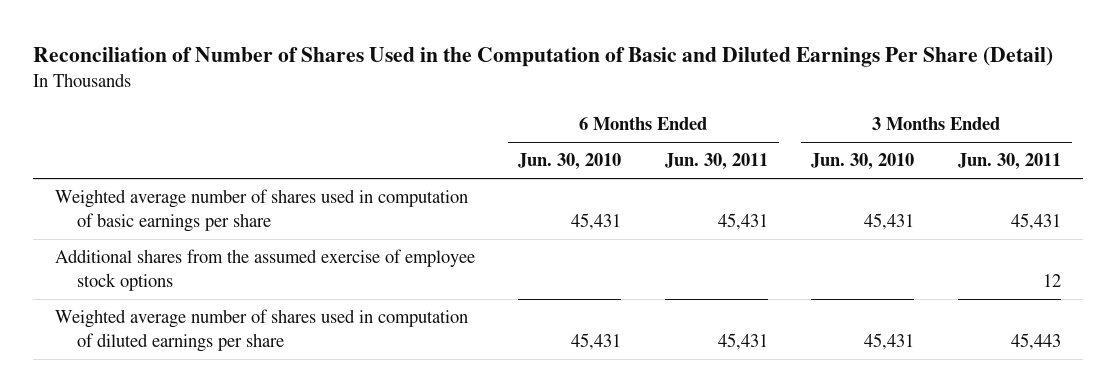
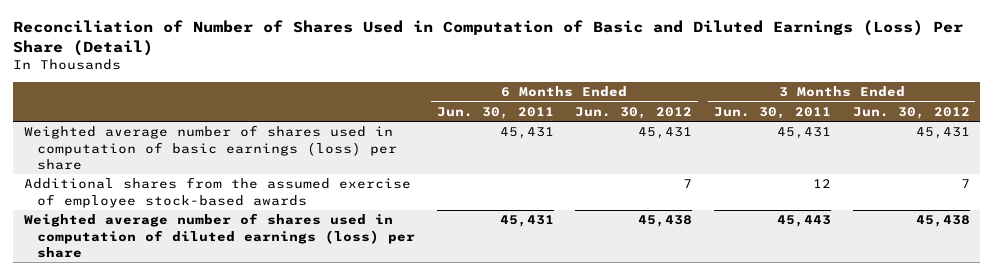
[33,47,1054,68] Reconciliation of Number of Shares Used in the Computation of Basic and Diluted Earnings Per Share (Detail) -> [12,20,963,56] Reconciliation of Number of Shares Used in Computation of Basic and Diluted Earnings (Loss) Per Share (Detail)
[518,153,622,171] Jun. 30, 2010 -> none
[811,153,915,171] Jun. 30, 2010 -> none
none -> [575,106,693,119] Jun. 30, 2012
none -> [852,106,970,119] Jun. 30, 2012
[54,189,468,232] Weighted average number of shares used in computation of basic earnings per share -> [23,125,397,170] Weighted average number of shares used in computation of basic earnings (loss) per share
[54,249,475,291] Additional shares from the assumed exercise of employee stock options -> [23,177,411,208] Additional shares from the assumed exercise of employee stock-based awards
[54,309,468,352] Weighted average number of shares used in computation of diluted earnings per share -> [23,213,415,258] Weighted average number of shares used in computation of diluted earnings (loss) per share

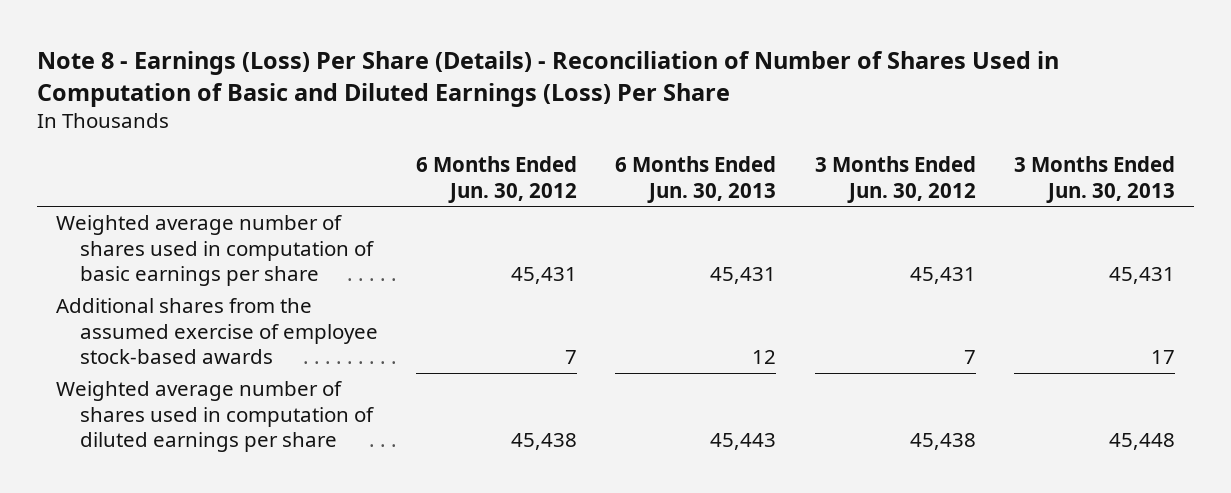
[12,20,963,56] Reconciliation of Number of Shares Used in Computation of Basic and Diluted Earnings (Loss) Per Share (Detail) -> [37,51,1060,107] Note 8 - Earnings (Loss) Per Share (Details) - Reconciliation of Number of Shares Used in Computation of Basic and Diluted Earnings (Loss) Per Share
[436,106,554,119] Jun. 30, 2011 -> none
[713,106,831,119] Jun. 30, 2011 -> none
none -> [615,156,777,203] 6 Months Ended Jun. 30, 2013
none -> [1013,156,1175,203] 3 Months Ended Jun. 30, 2013
[23,125,397,170] Weighted average number of shares used in computation of basic earnings (loss) per share -> [56,215,375,287] Weighted average number of shares used in computation of basic earnings per share
[23,213,415,258] Weighted average number of shares used in computation of diluted earnings (loss) per share -> [56,381,375,453] Weighted average number of shares used in computation of diluted earnings per share

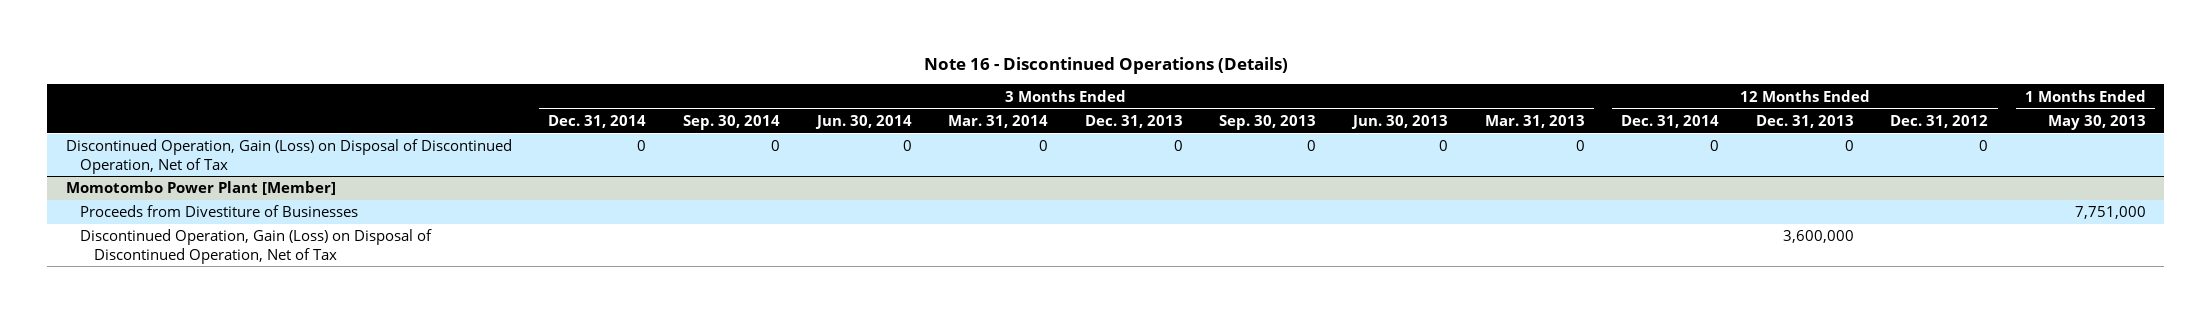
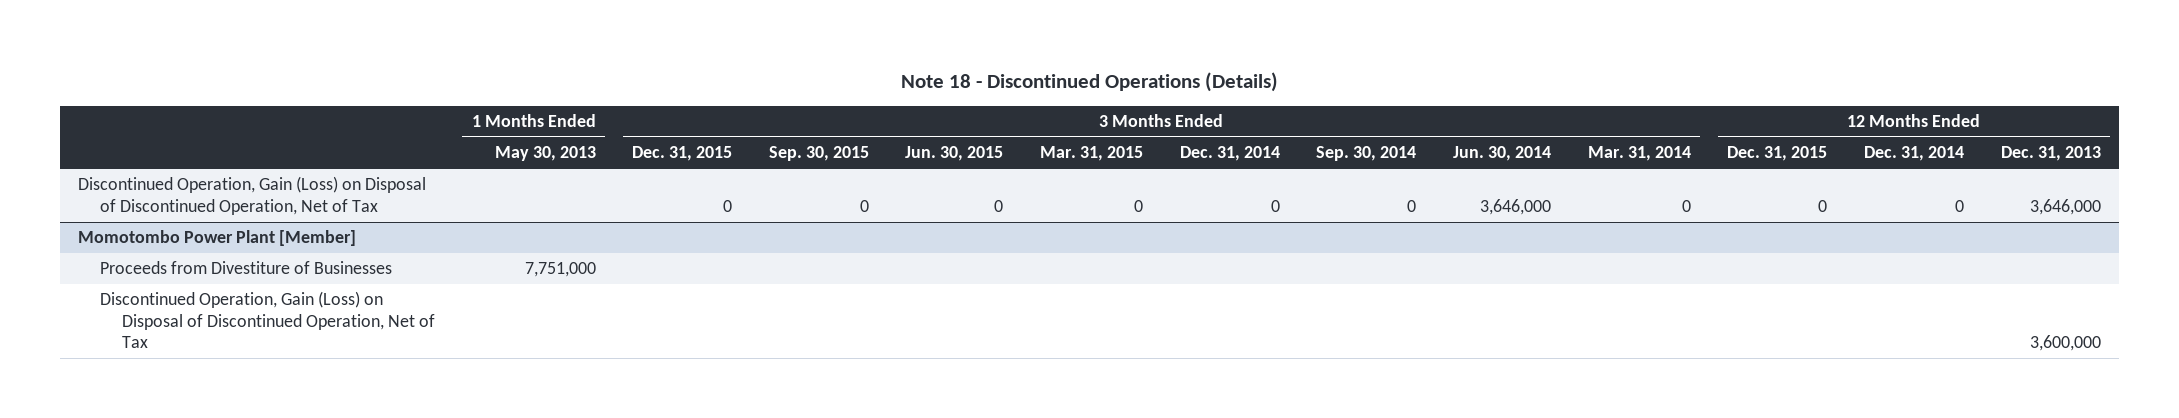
[923,56,1288,74] Note 16 - Discontinued Operations (Details) -> [900,71,1278,92] Note 18 - Discontinued Operations (Details)
[1084,114,1183,128] Dec. 31, 2013 -> none
[1219,114,1317,130] Sep. 30, 2013 -> none
[1351,114,1449,129] Jun. 30, 2013 -> none
[1484,114,1585,128] Mar. 31, 2013 -> none
[1890,114,1989,128] Dec. 31, 2012 -> none
none -> [632,146,733,162] Dec. 31, 2015
none -> [768,146,869,162] Sep. 30, 2015
none -> [905,146,1004,162] Jun. 30, 2015
none -> [1040,146,1144,162] Mar. 31, 2015
none -> [1727,146,1828,162] Dec. 31, 2015
[902,140,912,152] 0 -> [1480,198,1552,215] 3,646,000
[1844,140,1854,152] 0 -> [2029,198,2101,215] 3,646,000

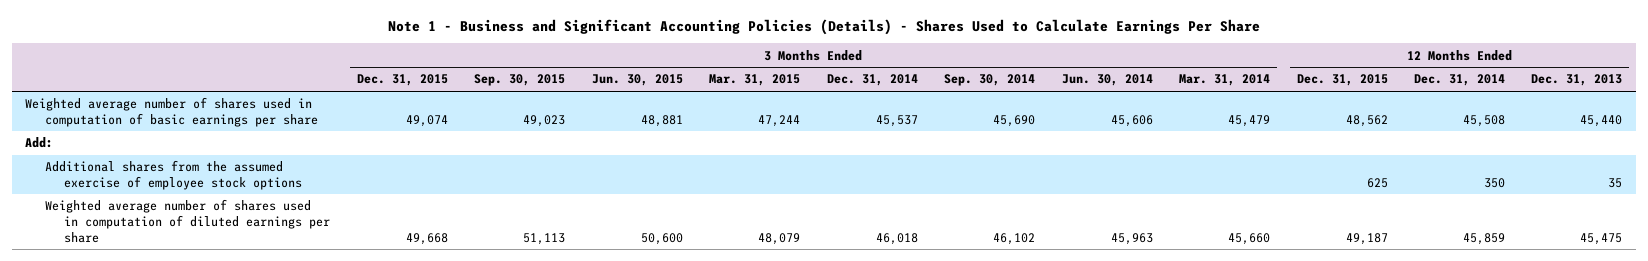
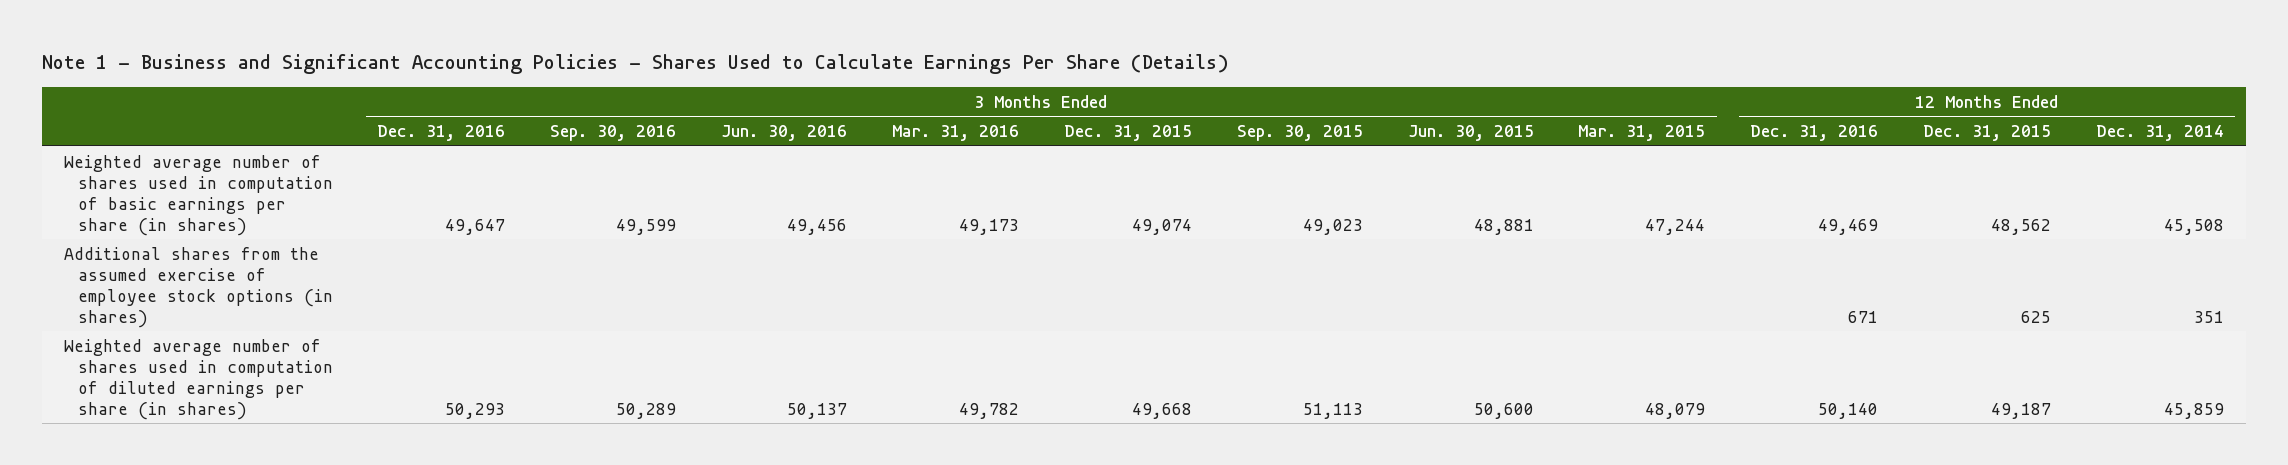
[387,19,1260,36] Note 1 - Business and Significant Accounting Policies (Details) - Shares Used to Calculate Earnings Per Share -> [41,54,1229,75] Note 1 - Business and Significant Accounting Policies - Shares Used to Calculate Earnings Per Share (Details)
[826,74,918,87] Dec. 31, 2014 -> none
[944,74,1036,87] Sep. 30, 2014 -> none
[1061,74,1153,87] Jun. 30, 2014 -> none
[1179,74,1271,87] Mar. 31, 2014 -> none
[1531,74,1623,87] Dec. 31, 2013 -> none
none -> [377,124,506,141] Dec. 31, 2016
none -> [550,124,677,141] Sep. 30, 2016
none -> [721,124,848,141] Jun. 30, 2016
none -> [891,124,1019,141] Mar. 31, 2016
none -> [1750,124,1879,141] Dec. 31, 2016
[25,137,54,149] Add: -> none
[25,97,318,127] Weighted average number of shares used in computation of basic earnings per share -> [64,154,333,236] Weighted average number of shares used in computation of basic earnings per share (in shares)
[44,160,303,190] Additional shares from the assumed exercise of employee stock options -> [64,246,333,328] Additional shares from the assumed exercise of employee stock options (in shares)
[1484,177,1506,188] 350 -> [2193,310,2224,323] 351
[44,199,331,243] Weighted average number of shares used in computation of diluted earnings per share -> [64,338,333,420] Weighted average number of shares used in computation of diluted earnings per share (in shares)

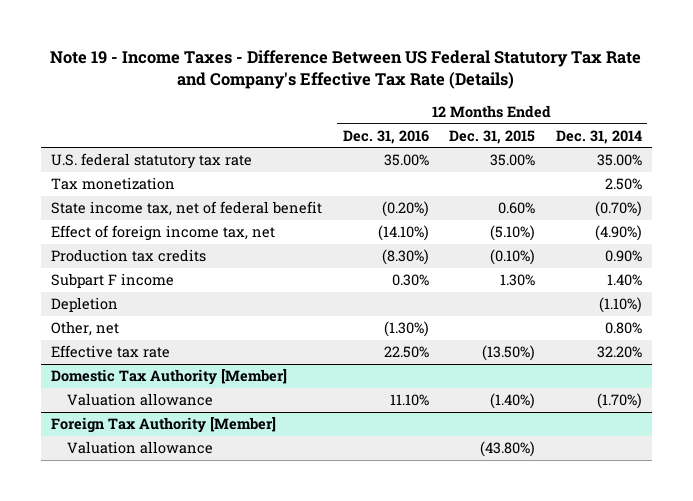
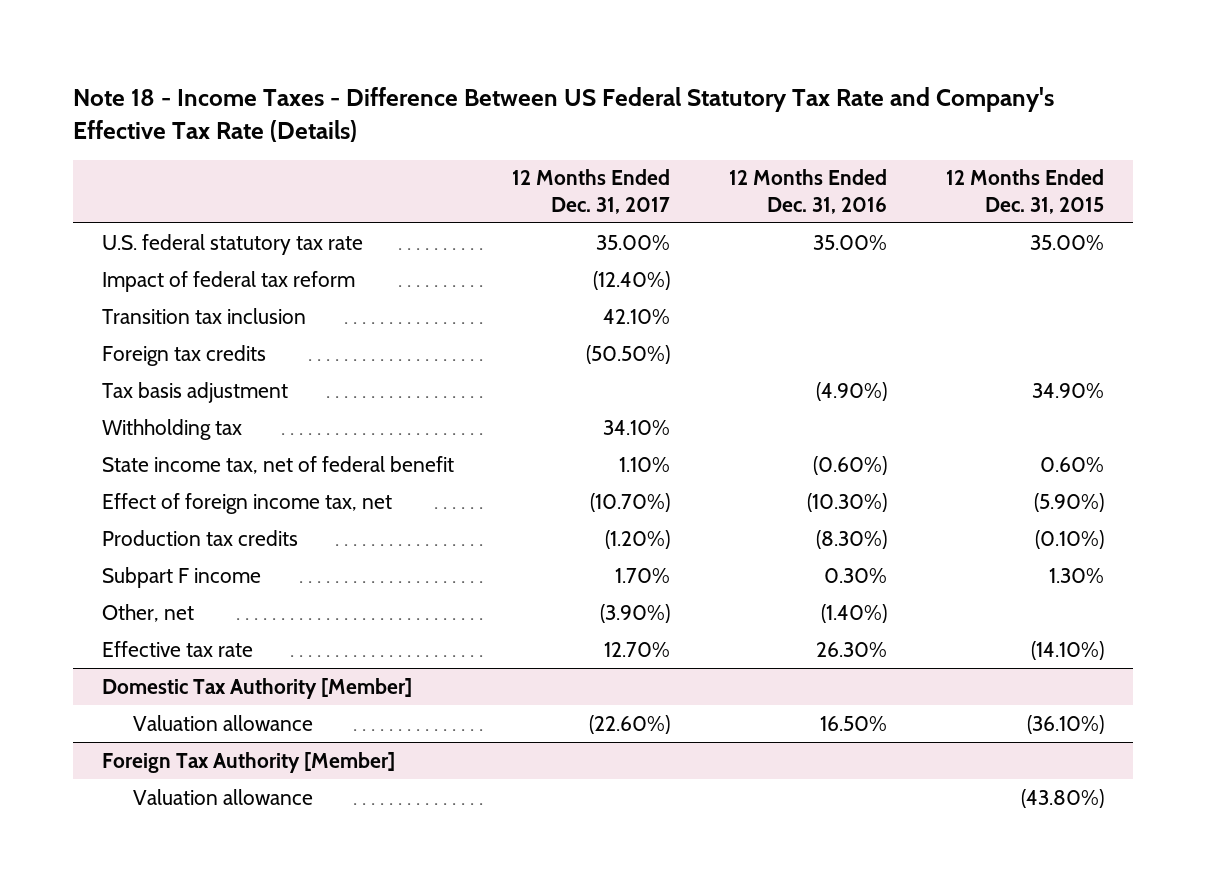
[50,49,642,90] Note 19 - Income Taxes - Difference Between US Federal Statutory Tax Rate and Company's Effective Tax Rate (Details) -> [72,86,1054,142] Note 18 - Income Taxes - Difference Between US Federal Statutory Tax Rate and Company's Effective Tax Rate (Details)
[555,129,642,144] Dec. 31, 2014 -> none
none -> [512,169,671,214] 12 Months Ended Dec. 31, 2017
[50,177,175,191] Tax monetization -> none
none -> [101,270,355,292] Impact of federal tax reform
none -> [101,307,306,324] Transition tax inclusion
none -> [101,344,266,366] Foreign tax credits
none -> [101,381,288,403] Tax basis adjustment
none -> [101,418,242,440] Withholding tax
[381,201,429,218] (0.20%) -> [813,455,888,475] (0.60%)
[377,225,429,242] (14.10%) -> [807,492,888,512] (10.30%)
[490,225,536,242] (5.10%) -> [1033,492,1104,512] (5.90%)
[50,297,118,313] Depletion -> none
[383,321,429,338] (1.30%) -> [821,603,888,623] (1.40%)
[383,346,429,359] 22.50% -> [816,641,888,657] 26.30%
[482,345,536,362] (13.50%) -> [1030,640,1104,660] (14.10%)
[389,394,429,407] 11.10% -> [820,715,888,731] 16.50%
[490,393,536,410] (1.40%) -> [1026,714,1104,734] (36.10%)

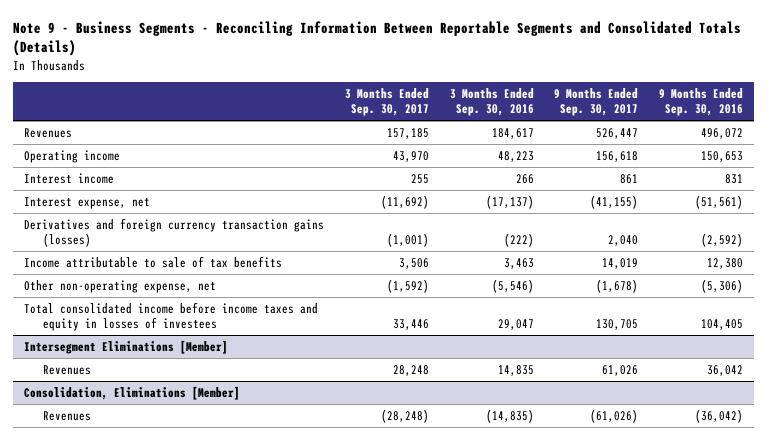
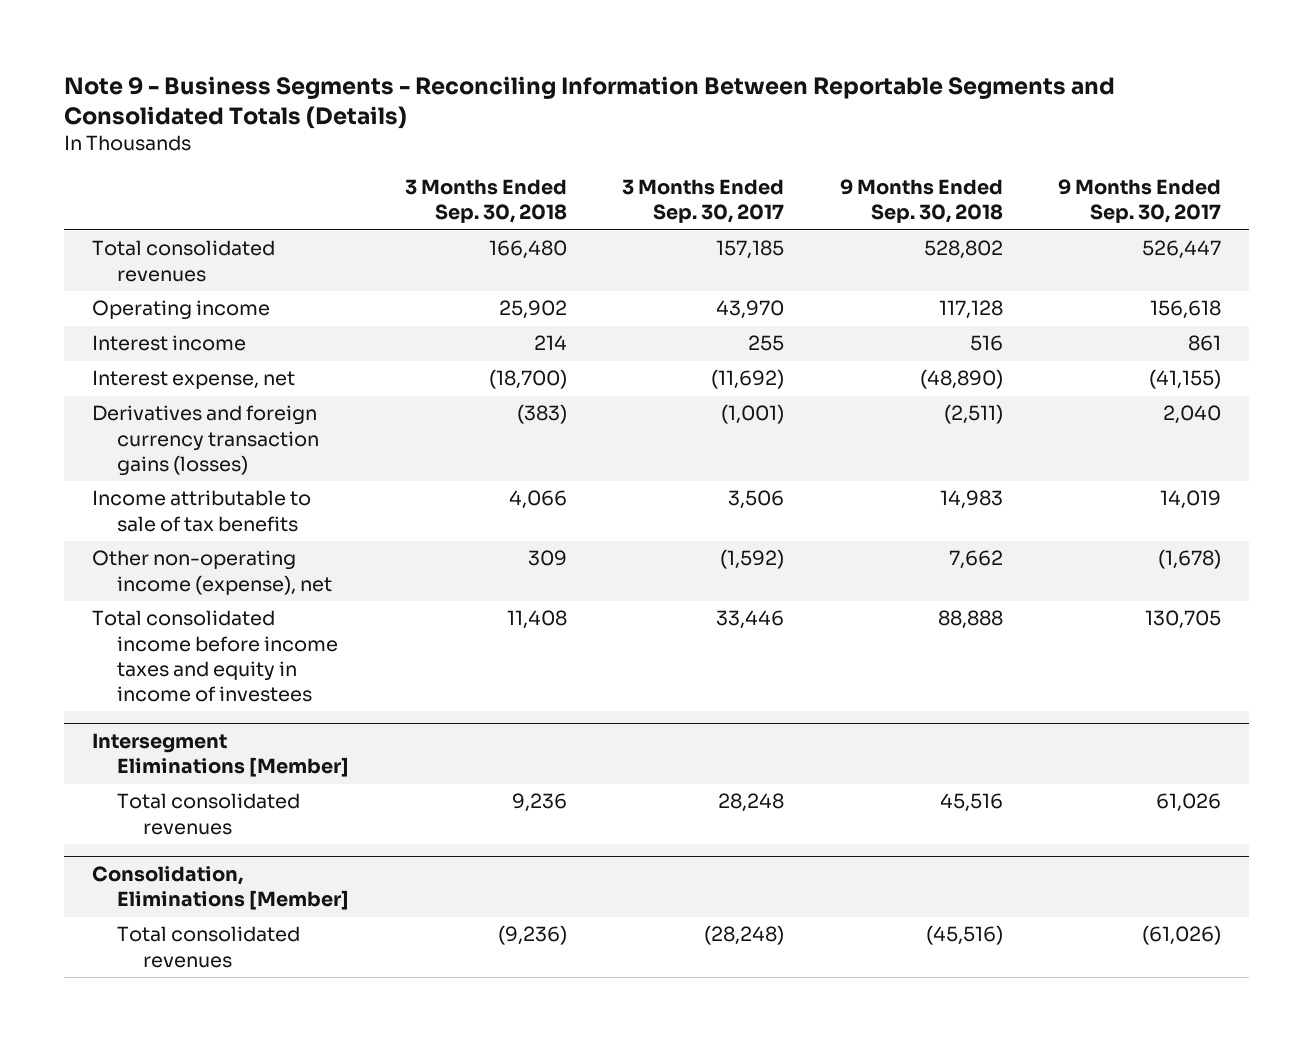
[449,88,534,116] 3 Months Ended Sep. 30, 2016 -> none
[659,88,744,116] 9 Months Ended Sep. 30, 2016 -> none
none -> [404,179,567,224] 3 Months Ended Sep. 30, 2018
none -> [839,179,1003,224] 9 Months Ended Sep. 30, 2018
[23,128,72,139] Revenues -> [91,240,275,282] Total consolidated revenues
[23,280,216,294] Other non-operating expense, net -> [91,550,333,595] Other non-operating income (expense), net
[23,302,318,331] Total consolidated income before income taxes and equity in losses of investees -> [91,610,339,702] Total consolidated income before income taxes and equity in income of investees
[42,365,91,376] Revenues -> [117,793,301,835] Total consolidated revenues
[42,411,91,422] Revenues -> [117,926,301,968] Total consolidated revenues

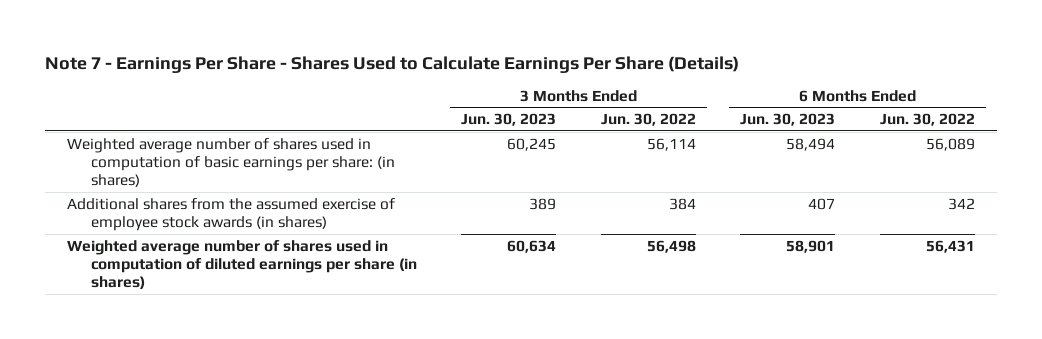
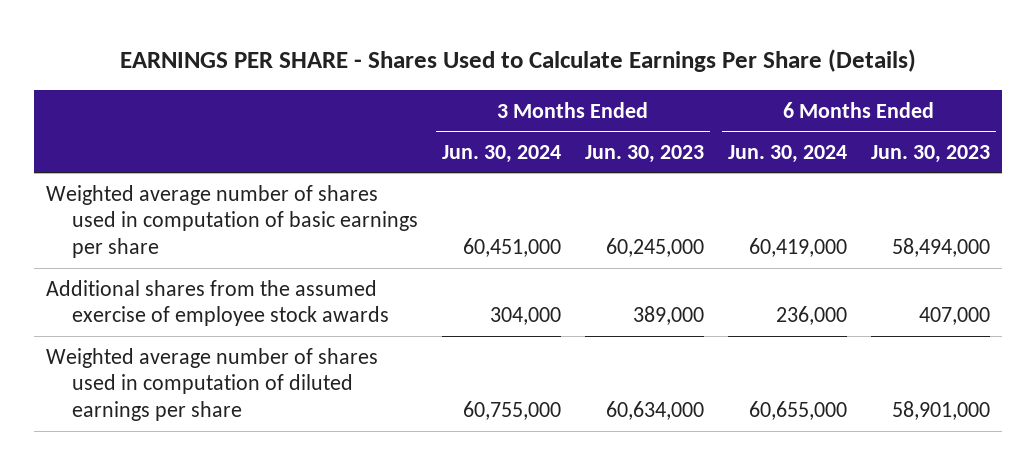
[44,55,739,73] Note 7 - Earnings Per Share - Shares Used to Calculate Earnings Per Share (Details) -> [120,49,917,73] EARNINGS PER SHARE - Shares Used to Calculate Earnings Per Share (Details)
[600,113,696,127] Jun. 30, 2022 -> none
[880,113,976,127] Jun. 30, 2022 -> none
none -> [442,144,562,163] Jun. 30, 2024
none -> [728,144,848,163] Jun. 30, 2024
[66,137,395,188] Weighted average number of shares used in computation of basic earnings per share: (in shares) -> [46,184,419,258] Weighted average number of shares used in computation of basic earnings per share
[507,137,557,151] 60,245 -> [606,237,705,257] 60,245,000
[786,137,836,151] 58,494 -> [892,237,991,257] 58,494,000
[66,197,395,231] Additional shares from the assumed exercise of employee stock awards (in shares) -> [46,279,390,327] Additional shares from the assumed exercise of employee stock awards
[529,197,557,210] 389 -> [633,306,705,326] 389,000
[808,197,836,210] 407 -> [919,307,991,326] 407,000
[66,239,417,290] Weighted average number of shares used in computation of diluted earnings per share (in shares) -> [46,347,379,421] Weighted average number of shares used in computation of diluted earnings per share
[507,239,557,253] 60,634 -> [606,400,705,420] 60,634,000
[786,239,836,253] 58,901 -> [892,400,991,420] 58,901,000

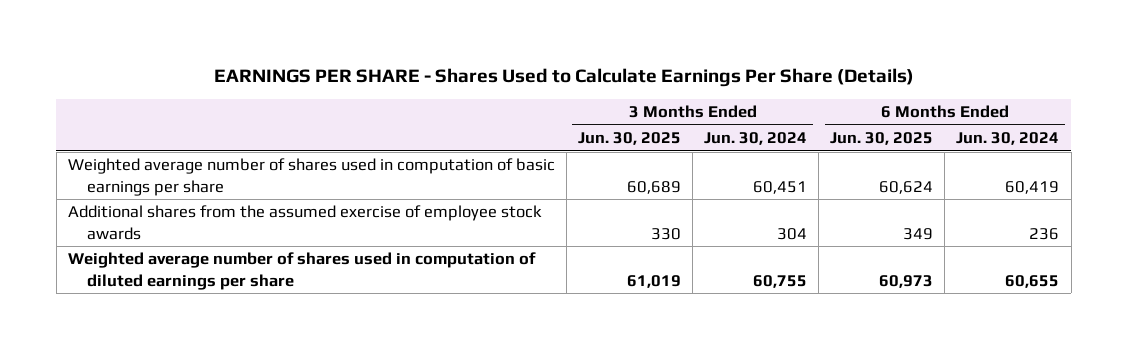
[585,144,705,163] Jun. 30, 2023 -> none
[871,144,991,163] Jun. 30, 2023 -> none
none -> [578,132,682,146] Jun. 30, 2025
none -> [830,132,934,146] Jun. 30, 2025
[463,237,562,257] 60,451,000 -> [753,180,808,194] 60,451
[749,237,848,257] 60,419,000 -> [1005,180,1060,194] 60,419
[490,307,562,326] 304,000 -> [777,227,808,240] 304
[776,306,848,326] 236,000 -> [1029,227,1060,240] 236
[463,400,562,420] 60,755,000 -> [753,274,808,288] 60,755
[749,400,848,420] 60,655,000 -> [1005,274,1060,288] 60,655

